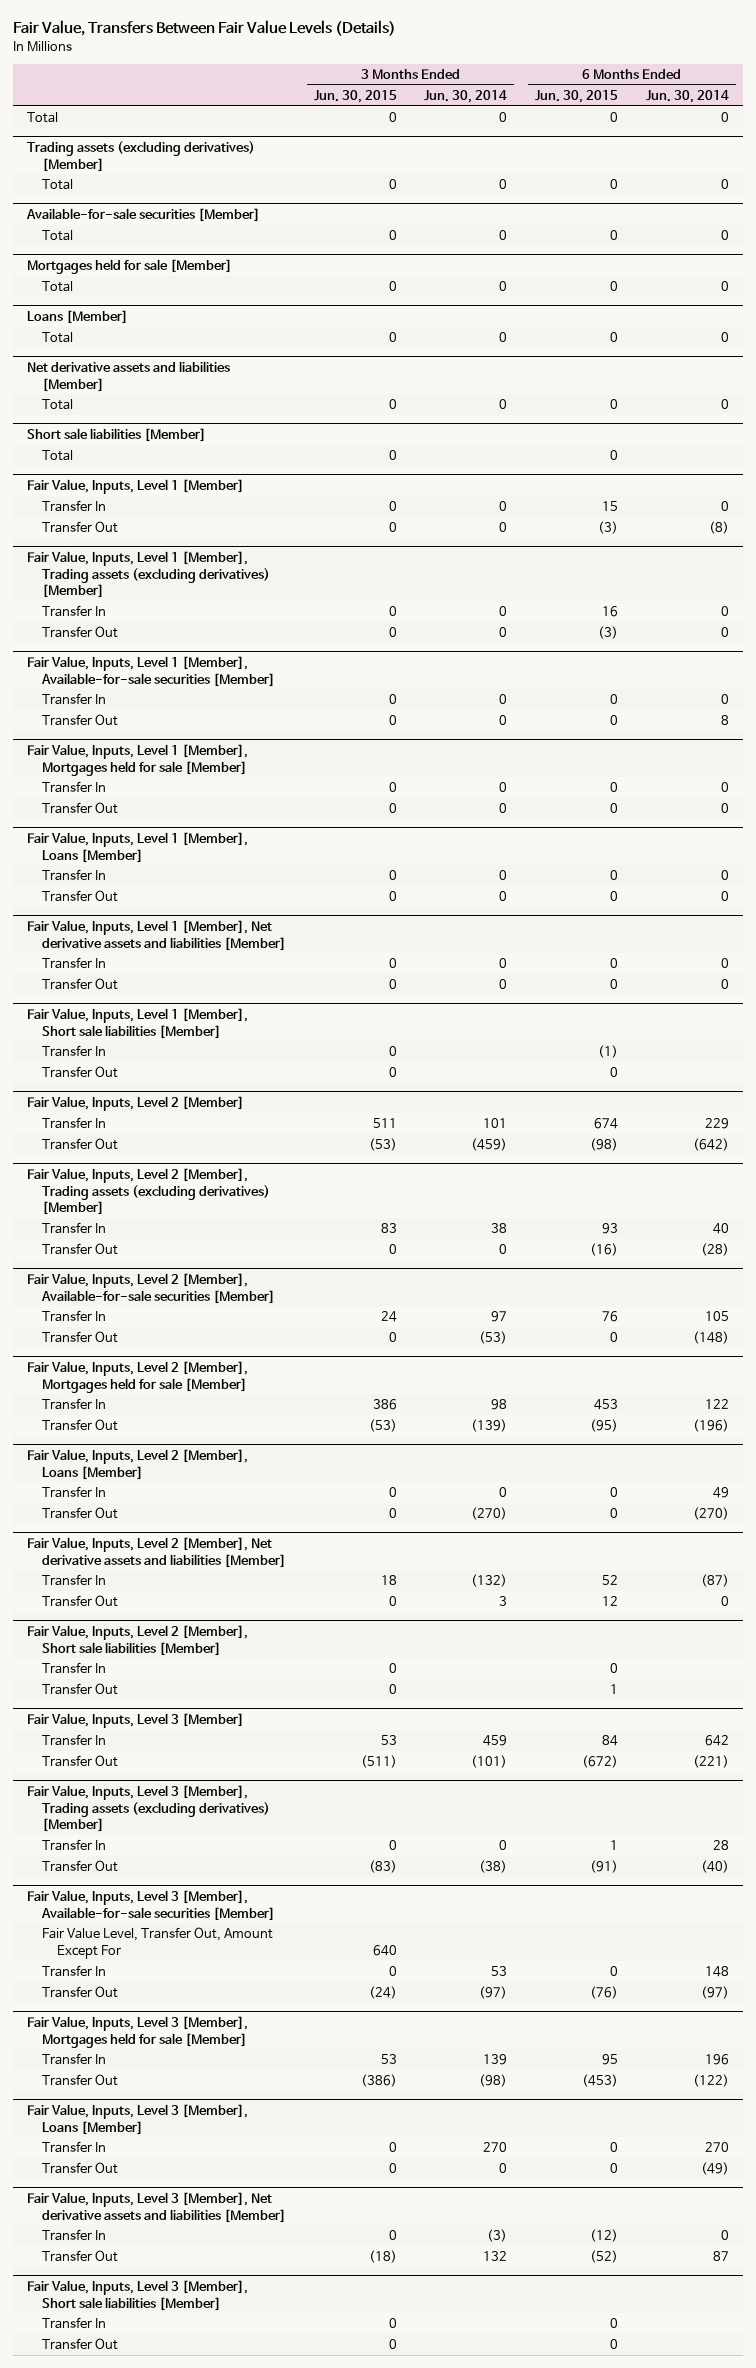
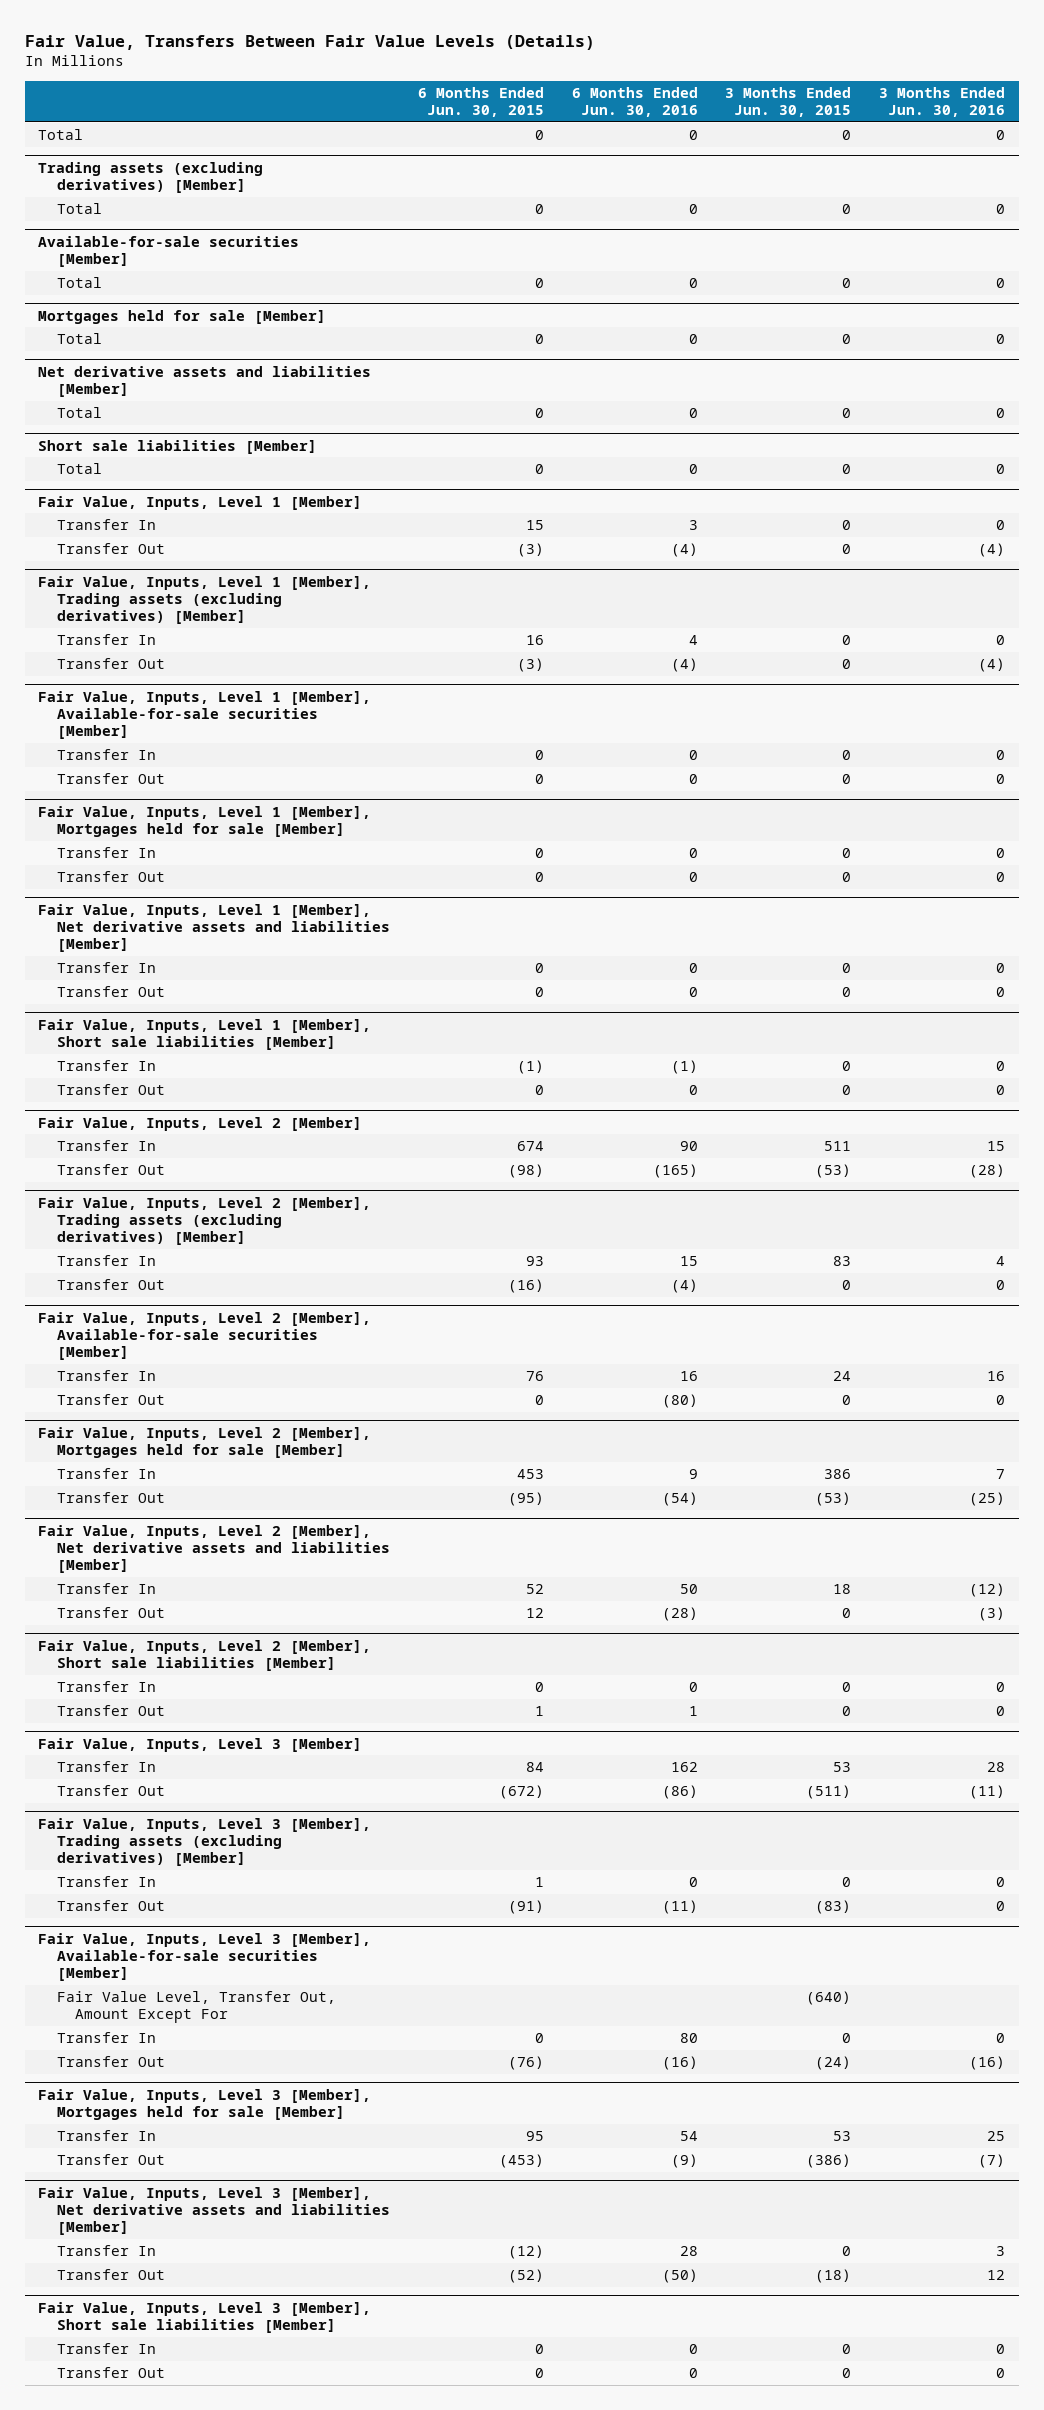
[424,90,508,104] Jun. 30, 2014 -> none
[646,90,730,104] Jun. 30, 2014 -> none
none -> [571,86,698,118] 6 Months Ended Jun. 30, 2016
none -> [879,86,1006,118] 3 Months Ended Jun. 30, 2016
[26,309,128,324] Loans [Member] -> none
[41,332,73,344] Total -> none
[26,831,248,863] Fair Value, Inputs, Level 1 [Member], Loans [Member] -> none
[41,869,106,882] Transfer In -> none
[41,890,118,903] Transfer Out -> none
[26,1448,248,1480] Fair Value, Inputs, Level 2 [Member], Loans [Member] -> none
[41,1486,106,1499] Transfer In -> none
[41,1507,118,1520] Transfer Out -> none
[372,1945,397,1957] 640 -> [806,1990,852,2005] (640)
[26,2103,248,2135] Fair Value, Inputs, Level 3 [Member], Loans [Member] -> none
[41,2141,106,2154] Transfer In -> none
[41,2162,118,2175] Transfer Out -> none

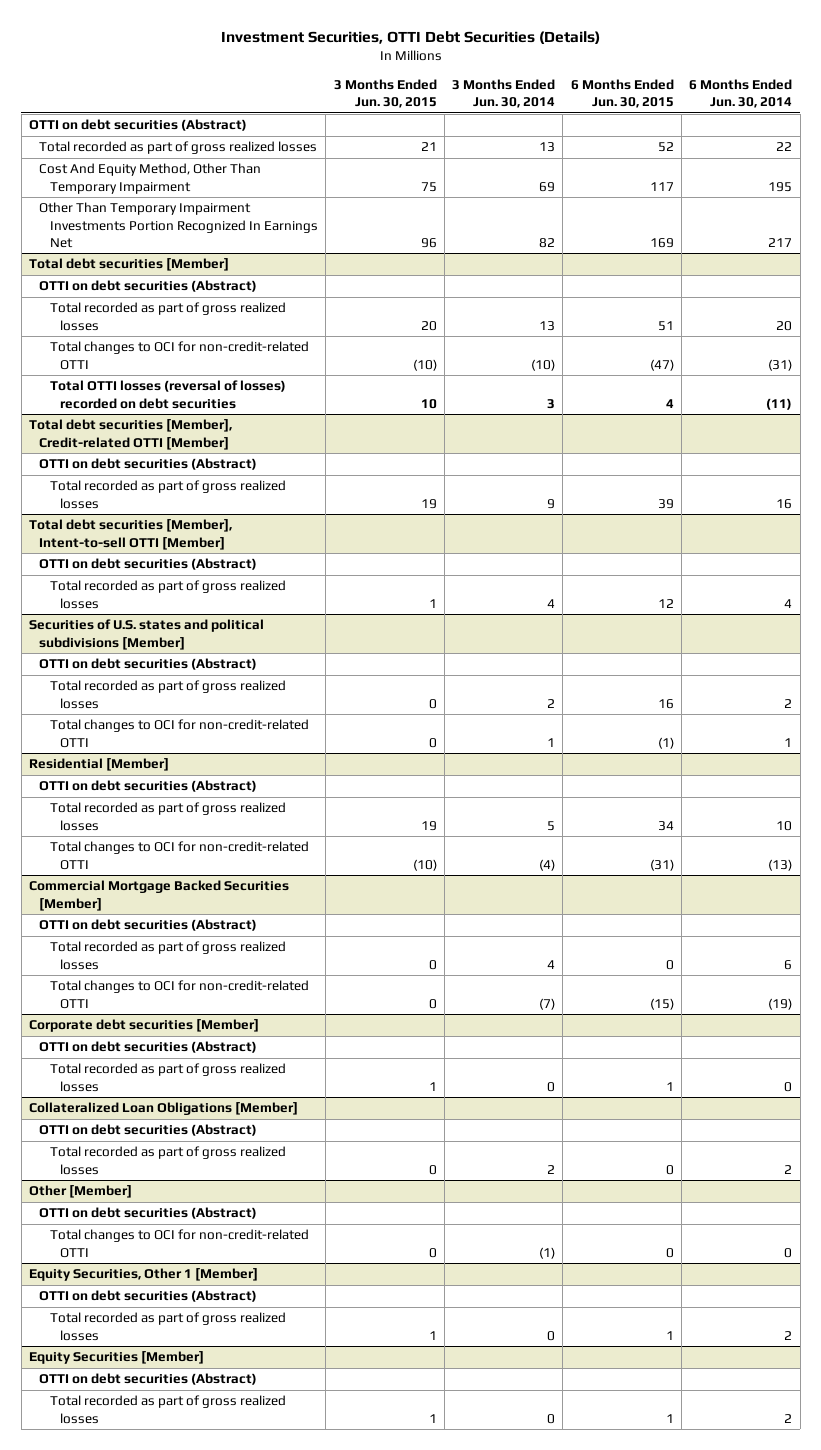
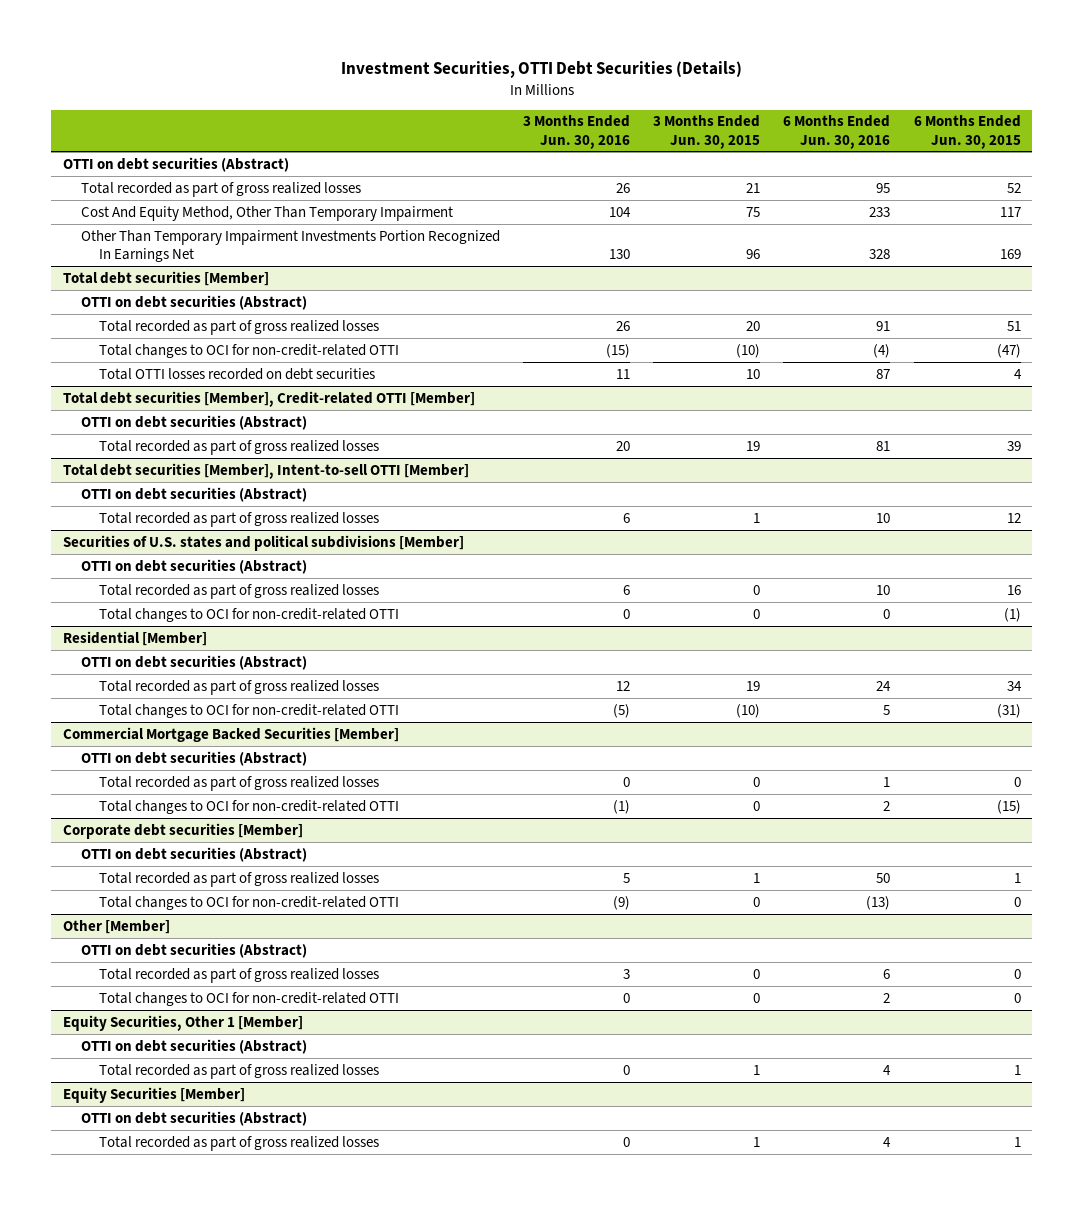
[452,78,556,109] 3 Months Ended Jun. 30, 2014 -> none
[689,78,793,109] 6 Months Ended Jun. 30, 2014 -> none
none -> [522,115,630,149] 3 Months Ended Jun. 30, 2016
none -> [783,115,891,149] 6 Months Ended Jun. 30, 2016
[49,380,286,409] Total OTTI losses (reversal of losses) recorded on debt securities -> [98,367,375,380] Total OTTI losses recorded on debt securities
[28,1102,298,1116] Collateralized Loan Obligations [Member] -> none
[39,1124,258,1137] OTTI on debt securities (Abstract) -> none
[49,1146,286,1175] Total recorded as part of gross realized losses -> none
none -> [98,895,399,910] Total changes to OCI for non-credit-related OTTI
none -> [98,967,379,983] Total recorded as part of gross realized losses

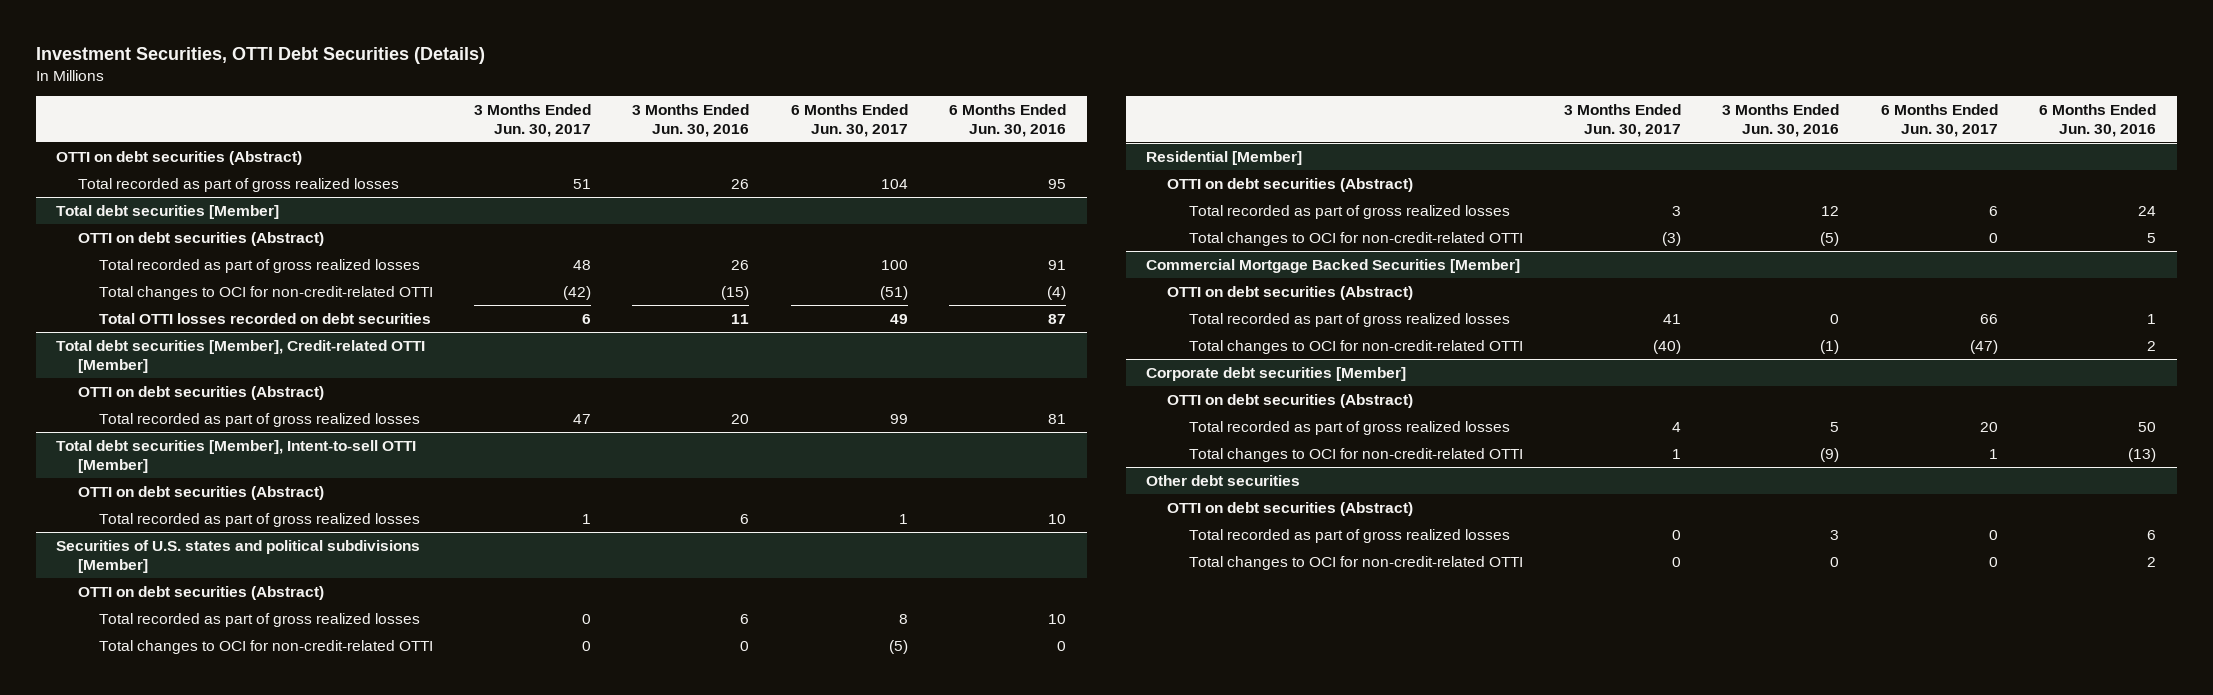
[653,115,761,149] 3 Months Ended Jun. 30, 2015 -> none
[913,115,1021,149] 6 Months Ended Jun. 30, 2015 -> none
none -> [474,103,592,137] 3 Months Ended Jun. 30, 2017
none -> [790,103,908,137] 6 Months Ended Jun. 30, 2017
[80,205,453,221] Cost And Equity Method, Other Than Temporary Impairment -> none
[80,229,500,263] Other Than Temporary Impairment Investments Portion Recognized In Earnings Net -> none
[62,919,170,934] Other [Member] -> [1146,474,1301,486] Other debt securities
[62,1014,303,1031] Equity Securities, Other 1 [Member] -> none
[80,1038,307,1054] OTTI on debt securities (Abstract) -> none
[98,1063,379,1079] Total recorded as part of gross realized losses -> none
[62,1086,245,1103] Equity Securities [Member] -> none
[80,1110,307,1126] OTTI on debt securities (Abstract) -> none
[98,1135,379,1151] Total recorded as part of gross realized losses -> none

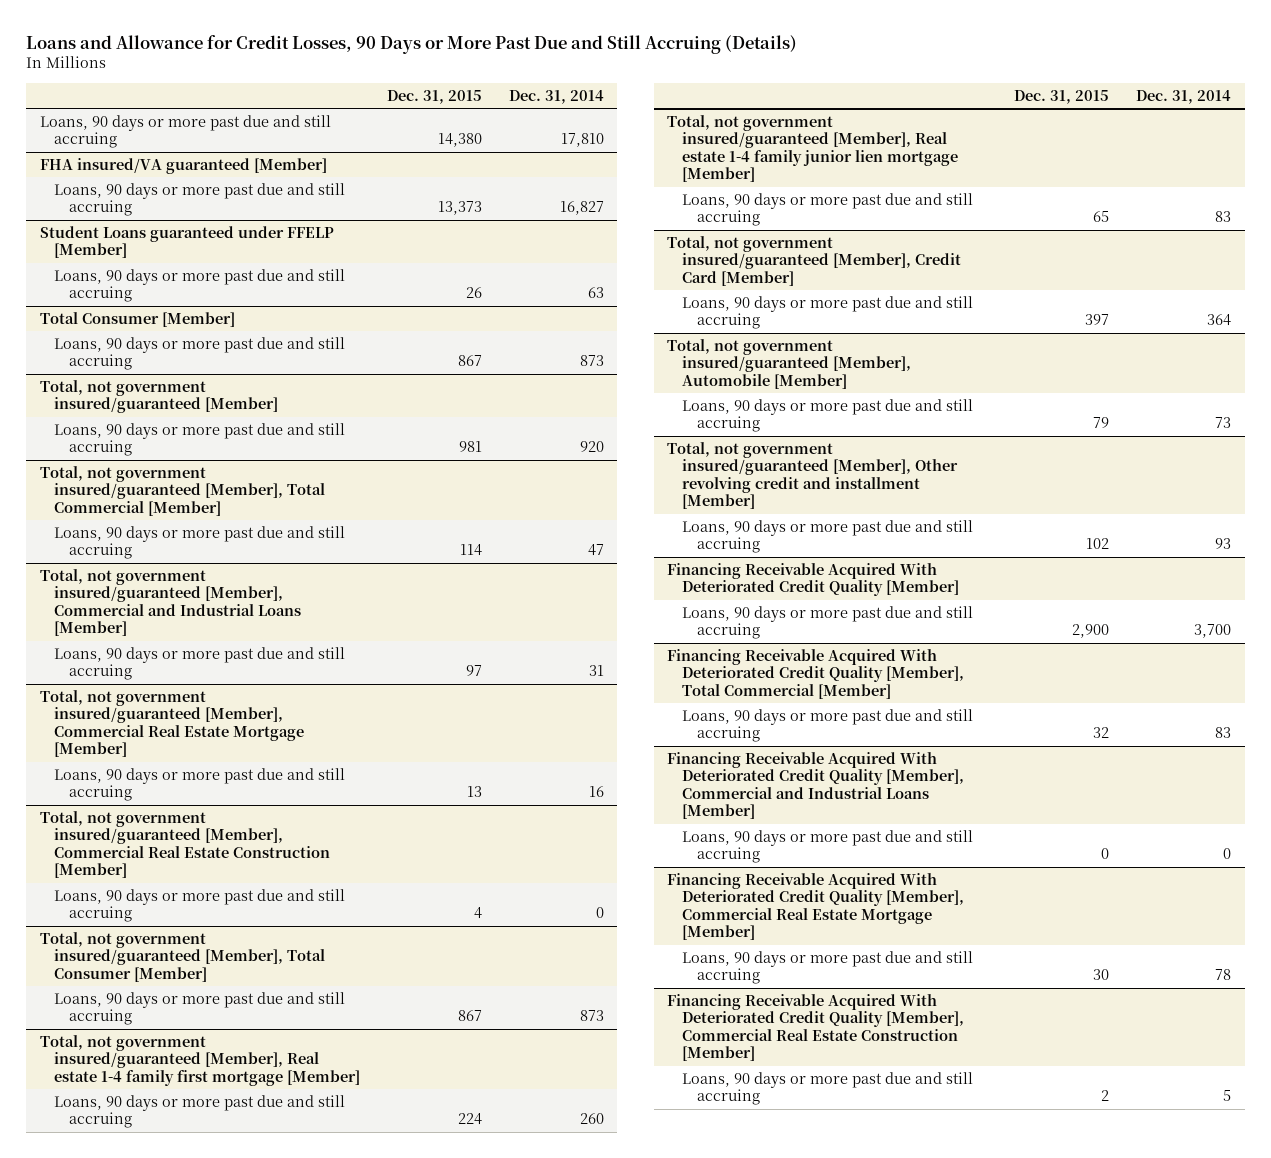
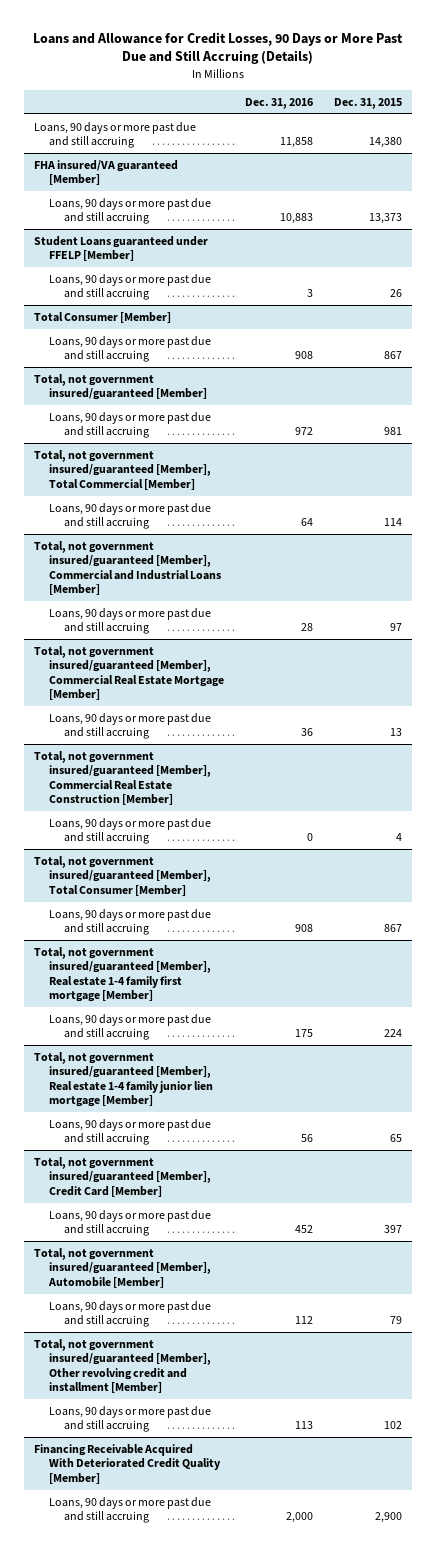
[508,89,604,104] Dec. 31, 2014 -> none
none -> [244,97,313,109] Dec. 31, 2016
[666,648,964,699] Financing Receivable Acquired With Deteriorated Credit Quality [Member], Total Commercial [Member] -> none
[681,708,973,743] Loans, 90 days or more past due and still accruing -> none
[666,751,964,820] Financing Receivable Acquired With Deteriorated Credit Quality [Member], Commercial and Industrial Loans [Member] -> none
[681,829,973,864] Loans, 90 days or more past due and still accruing -> none
[666,872,964,941] Financing Receivable Acquired With Deteriorated Credit Quality [Member], Commercial Real Estate Mortgage [Member] -> none
[681,950,973,985] Loans, 90 days or more past due and still accruing -> none
[666,993,964,1062] Financing Receivable Acquired With Deteriorated Credit Quality [Member], Commercial Real Estate Construction [Member] -> none
[681,1071,973,1106] Loans, 90 days or more past due and still accruing -> none

